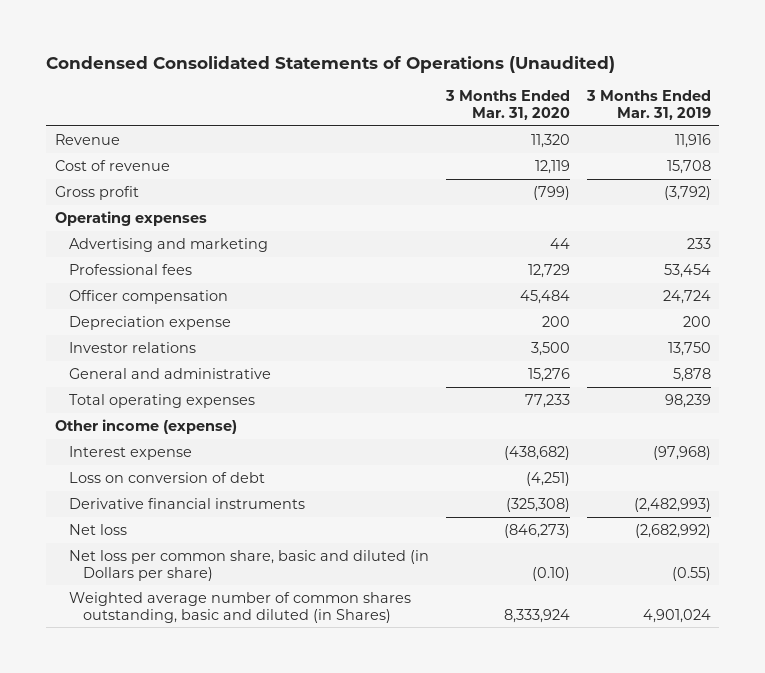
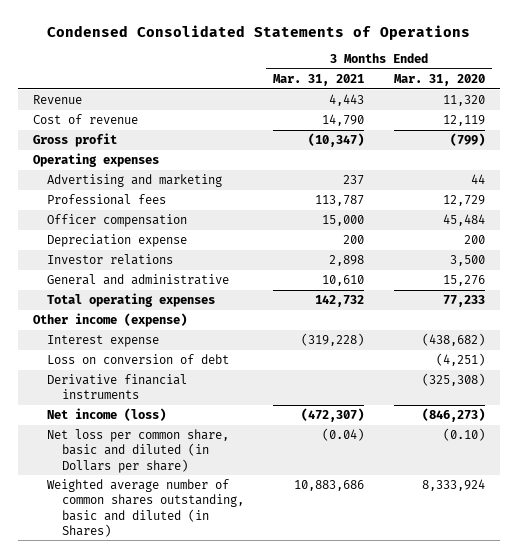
[46,55,616,73] Condensed Consolidated Statements of Operations (Unaudited) -> [46,24,470,40] Condensed Consolidated Statements of Operations
[585,90,711,121] 3 Months Ended Mar. 31, 2019 -> none
none -> [273,73,365,86] Mar. 31, 2021
[68,523,127,535] Net loss -> [47,408,167,422] Net income (loss)

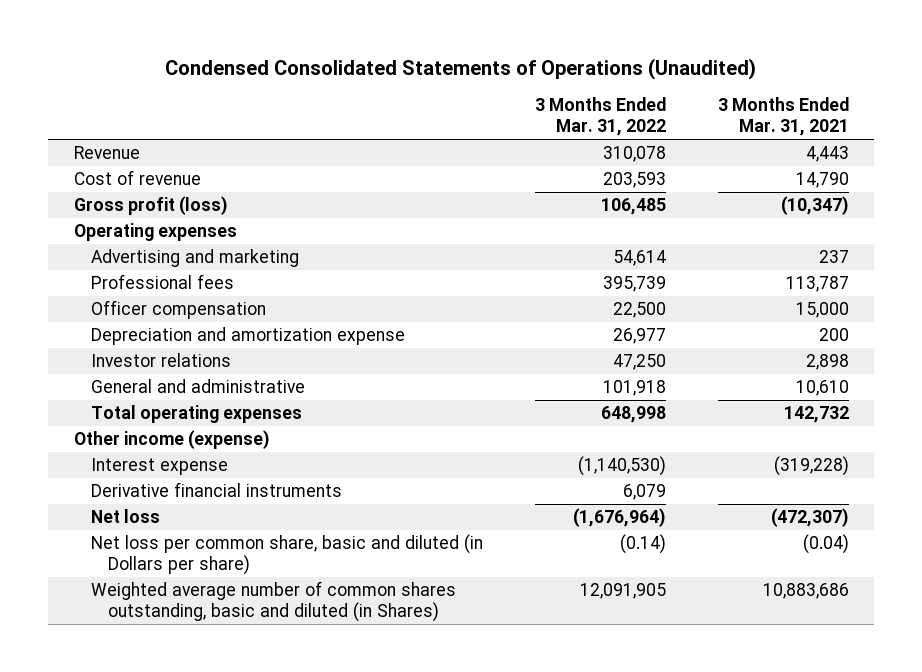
[46,24,470,40] Condensed Consolidated Statements of Operations -> [165,57,757,80] Condensed Consolidated Statements of Operations (Unaudited)
[393,73,485,86] Mar. 31, 2020 -> none
none -> [534,97,666,137] 3 Months Ended Mar. 31, 2022
[32,133,117,148] Gross profit -> [73,196,228,216] Gross profit (loss)
[47,234,188,248] Depreciation expense -> [90,327,405,346] Depreciation and amortization expense
[47,354,230,365] Loss on conversion of debt -> none
[47,408,167,422] Net income (loss) -> [90,509,160,524] Net loss

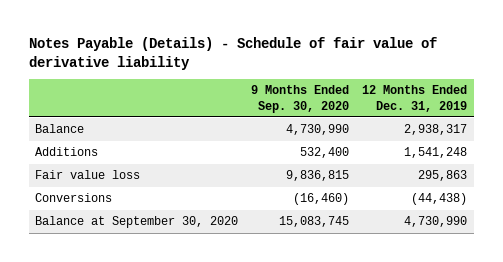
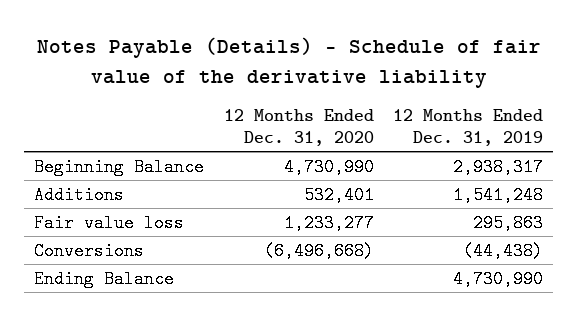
[28,36,437,70] Notes Payable (Details) - Schedule of fair value of derivative liability -> [36,37,541,88] Notes Payable (Details) - Schedule of fair value of the derivative liability
[251,85,350,113] 9 Months Ended Sep. 30, 2020 -> none
none -> [223,109,374,147] 12 Months Ended Dec. 31, 2020
[35,124,85,134] Balance -> [34,157,205,176] Beginning Balance
[35,216,239,229] Balance at September 30, 2020 -> [34,269,175,288] Ending Balance

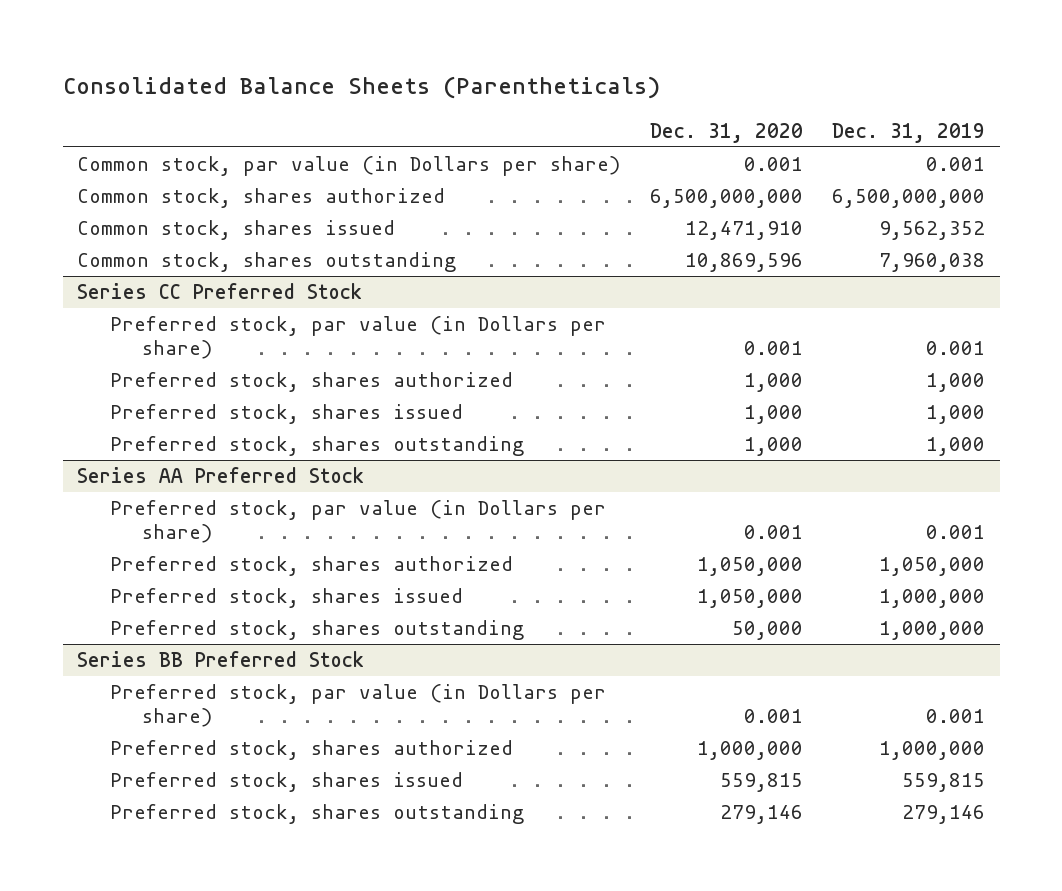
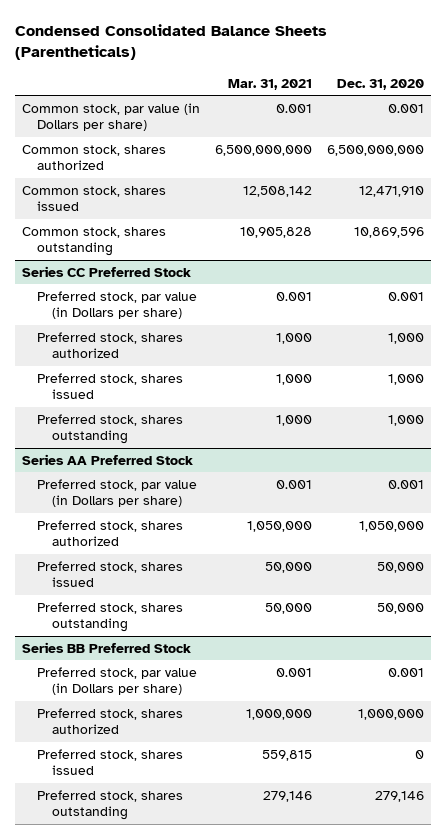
[62,76,660,100] Consolidated Balance Sheets (Parentheticals) -> [15,24,328,61] Condensed Consolidated Balance Sheets (Parentheticals)
[831,122,985,143] Dec. 31, 2019 -> none
none -> [228,78,313,90] Mar. 31, 2021
[696,589,803,609] 1,050,000 -> [376,561,424,573] 50,000
[719,773,803,793] 559,815 -> [414,749,424,759] 0

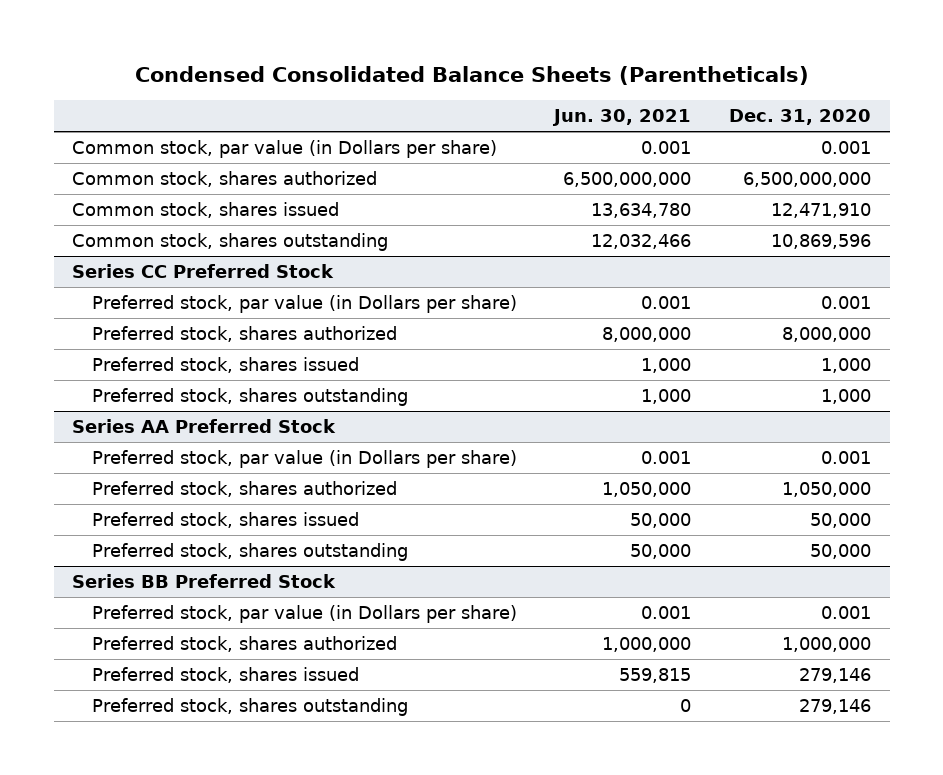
[228,78,313,90] Mar. 31, 2021 -> none
none -> [552,109,692,127] Jun. 30, 2021
[387,332,424,344] 1,000 -> [781,327,871,343] 8,000,000
[414,749,424,759] 0 -> [798,668,871,684] 279,146

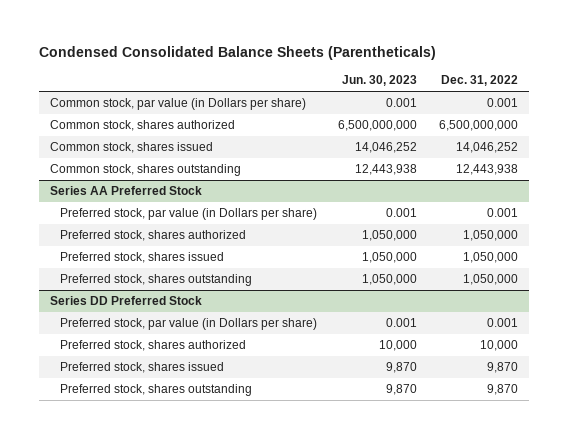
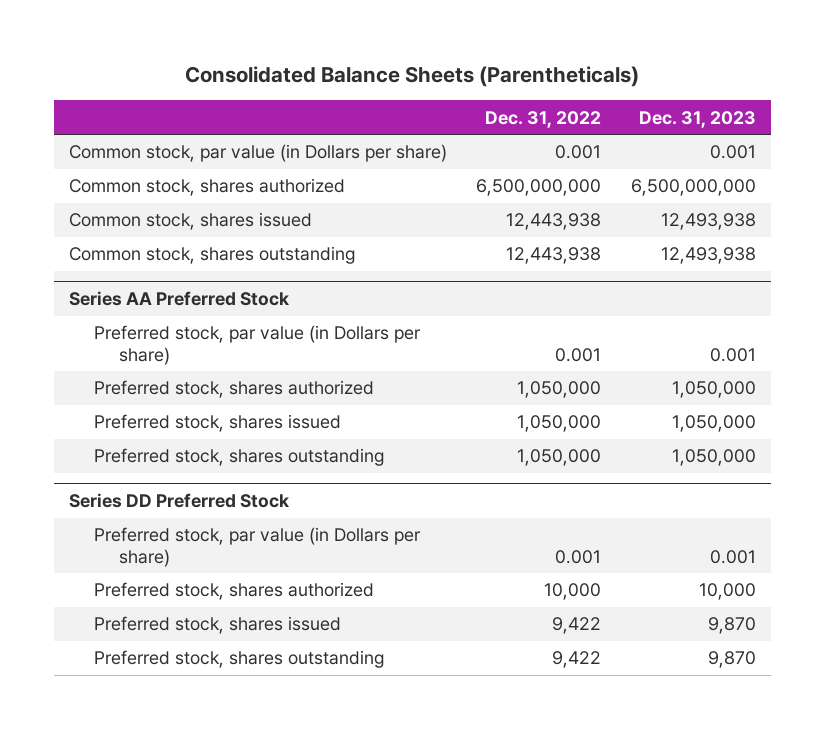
[38,46,436,61] Condensed Consolidated Balance Sheets (Parentheticals) -> [185,66,640,88] Consolidated Balance Sheets (Parentheticals)
[342,75,418,87] Jun. 30, 2023 -> none
none -> [638,110,756,128] Dec. 31, 2023
[456,141,519,153] 14,046,252 -> [506,213,602,231] 12,443,938
[487,361,519,373] 9,870 -> [552,617,602,635] 9,422
[487,383,519,395] 9,870 -> [552,651,602,669] 9,422

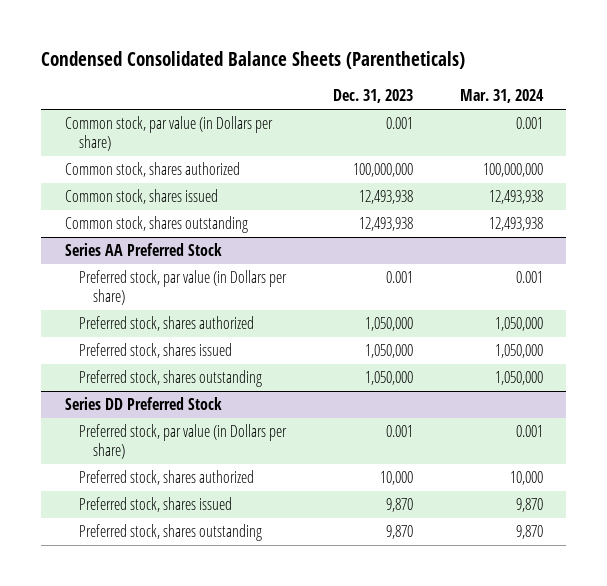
[185,66,640,88] Consolidated Balance Sheets (Parentheticals) -> [41,50,466,69] Condensed Consolidated Balance Sheets (Parentheticals)
[485,110,602,128] Dec. 31, 2022 -> none
none -> [459,89,544,104] Mar. 31, 2024
[630,179,756,197] 6,500,000,000 -> [352,163,413,178] 100,000,000

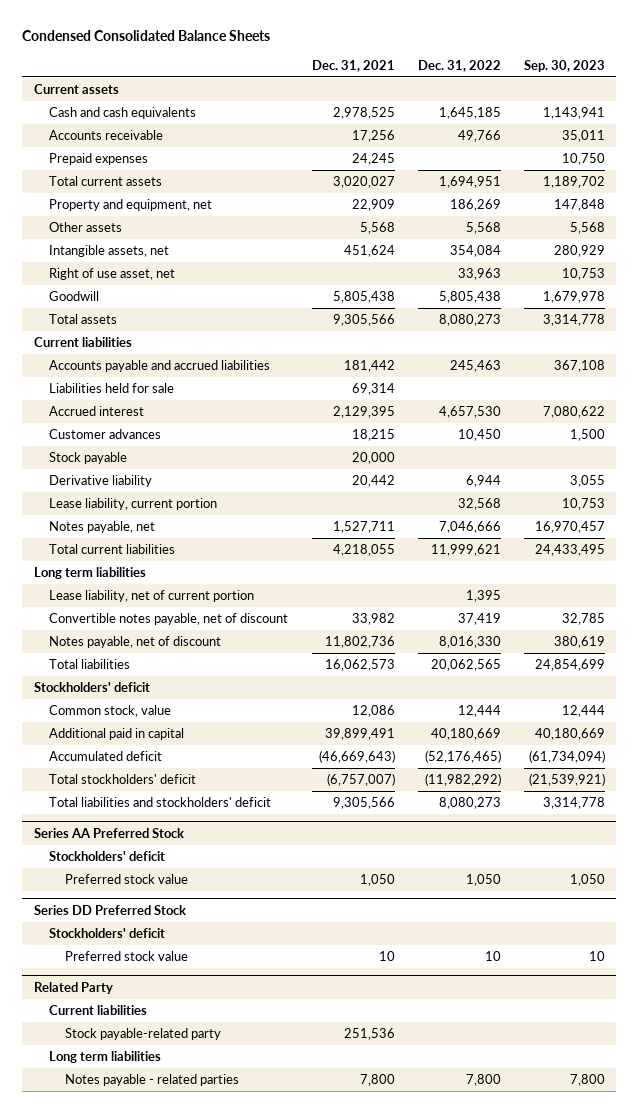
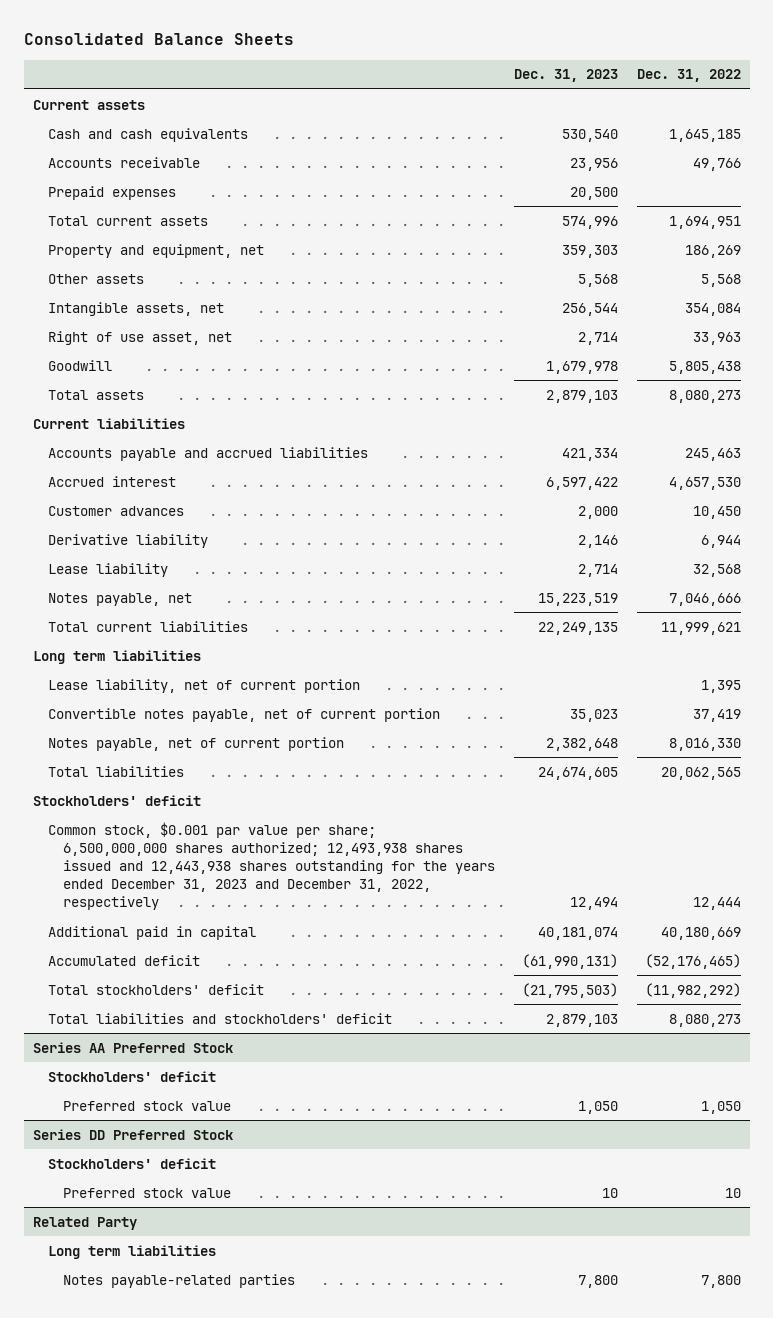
[22,30,271,42] Condensed Consolidated Balance Sheets -> [23,33,294,46] Consolidated Balance Sheets
[311,59,395,72] Dec. 31, 2021 -> none
[523,59,605,72] Sep. 30, 2023 -> none
none -> [514,69,619,83] Dec. 31, 2023
[49,382,175,393] Liabilities held for sale -> none
[49,451,128,464] Stock payable -> none
[49,497,218,510] Lease liability, current portion -> [48,562,169,577] Lease liability
[49,612,289,625] Convertible notes payable, net of discount -> [48,707,441,722] Convertible notes payable, net of current portion
[49,635,222,648] Notes payable, net of discount -> [48,736,345,751] Notes payable, net of current portion
[49,704,172,717] Common stock, value -> [48,821,496,911] Common stock, $0.001 par value per share; 6,500,000,000 shares authorized; 12,493,938 shares issued and 12,443,938 shares outstanding for the years ended December 31, 2023 and December 31, 2022, respectively
[49,1004,148,1015] Current liabilities -> none
[65,1027,222,1040] Stock payable-related party -> none
[65,1073,240,1086] Notes payable - related parties -> [63,1273,296,1288] Notes payable-related parties

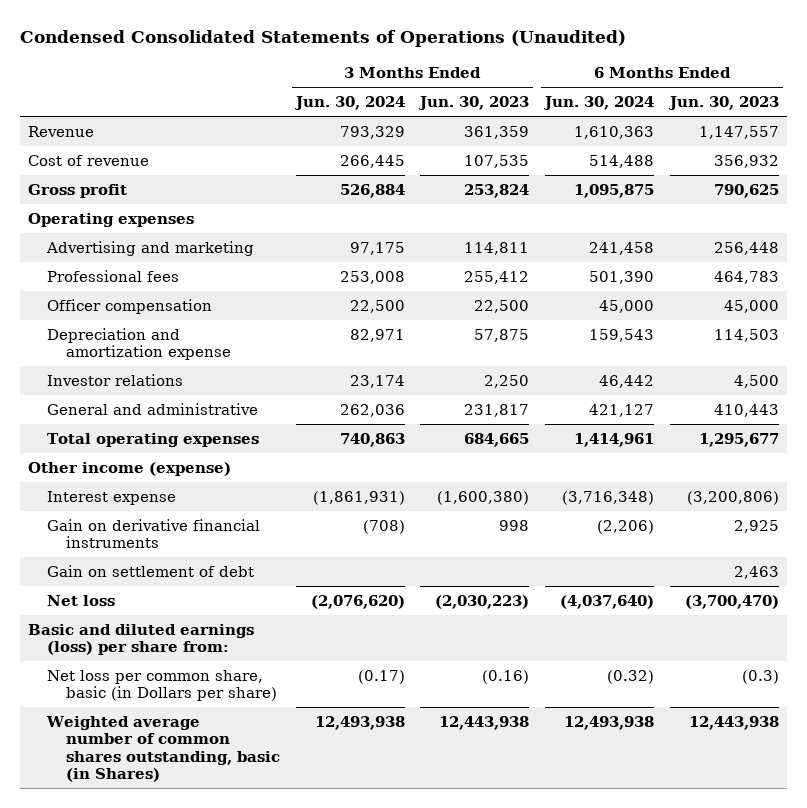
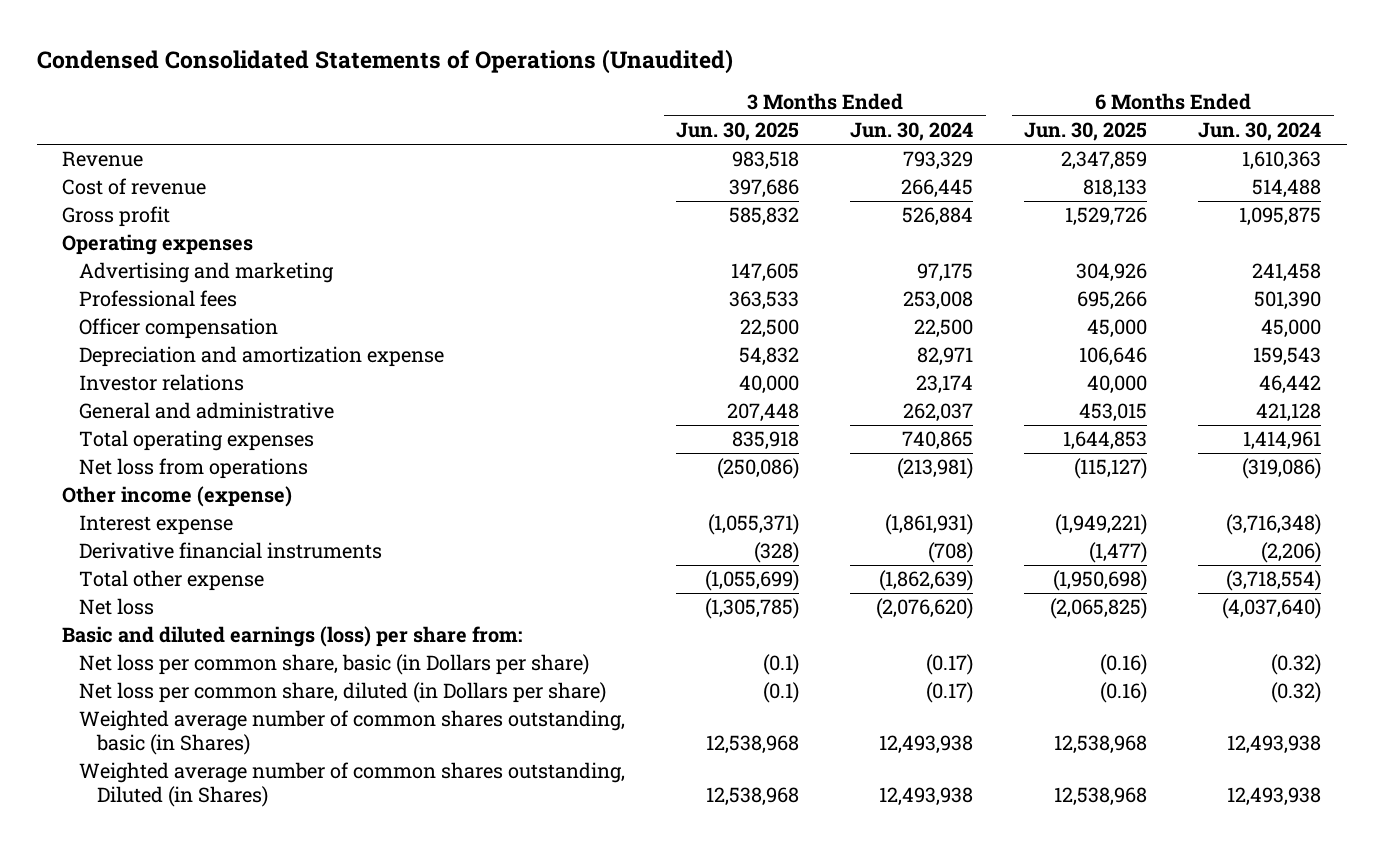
[418,96,530,111] Jun. 30, 2023 -> none
[667,96,779,111] Jun. 30, 2023 -> none
none -> [676,122,800,142] Jun. 30, 2025
none -> [1024,122,1148,142] Jun. 30, 2025
[339,403,405,417] 262,036 -> [903,403,974,423] 262,037
[589,403,655,417] 421,127 -> [1256,403,1322,423] 421,128
[339,432,405,447] 740,863 -> [902,431,974,451] 740,865
none -> [79,458,309,480] Net loss from operations
[46,564,254,577] Gain on settlement of debt -> none
[46,518,260,549] Gain on derivative financial instruments -> [79,542,383,560] Derivative financial instruments
none -> [79,570,265,592] Total other expense
none -> [79,682,607,704] Net loss per common share, diluted (in Dollars per share)
none -> [79,762,626,807] Weighted average number of common shares outstanding, Diluted (in Shares)

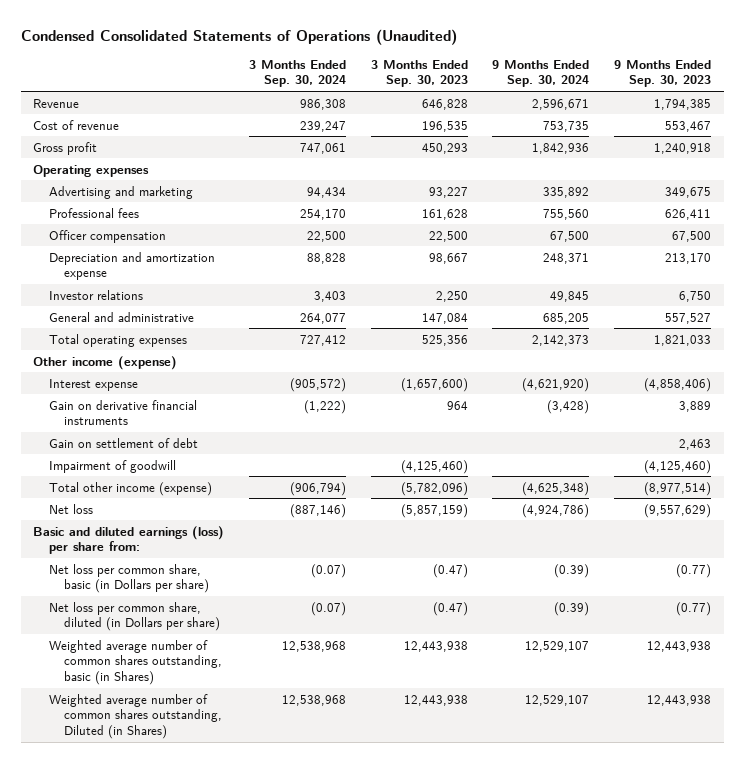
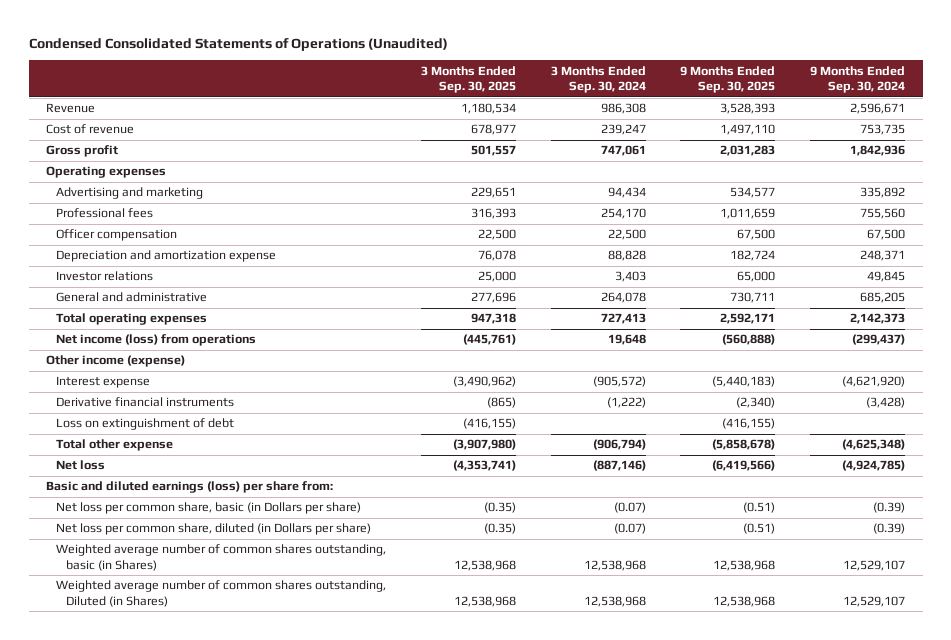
[370,59,468,88] 3 Months Ended Sep. 30, 2023 -> none
[614,59,712,88] 9 Months Ended Sep. 30, 2023 -> none
none -> [420,65,516,94] 3 Months Ended Sep. 30, 2025
none -> [680,65,776,94] 9 Months Ended Sep. 30, 2025
[300,312,347,324] 264,077 -> [600,292,646,304] 264,078
[300,334,347,346] 727,412 -> [600,313,646,325] 727,413
none -> [55,334,256,347] Net income (loss) from operations
[48,437,198,448] Gain on settlement of debt -> none
[48,459,176,473] Impairment of goodwill -> none
[48,399,197,426] Gain on derivative financial instruments -> [55,397,234,408] Derivative financial instruments
none -> [55,418,234,431] Loss on extinguishment of debt
[48,481,212,496] Total other income (expense) -> [55,439,173,452] Total other expense
[522,503,590,518] (4,924,786) -> [842,460,906,472] (4,924,785)

